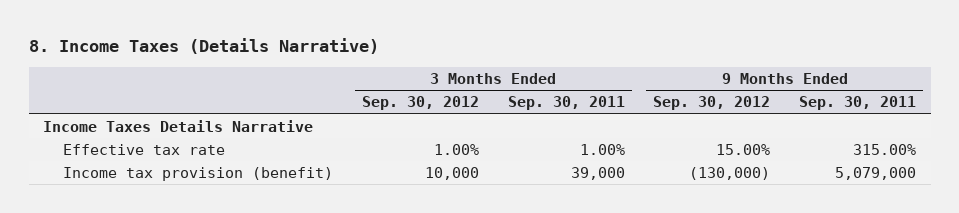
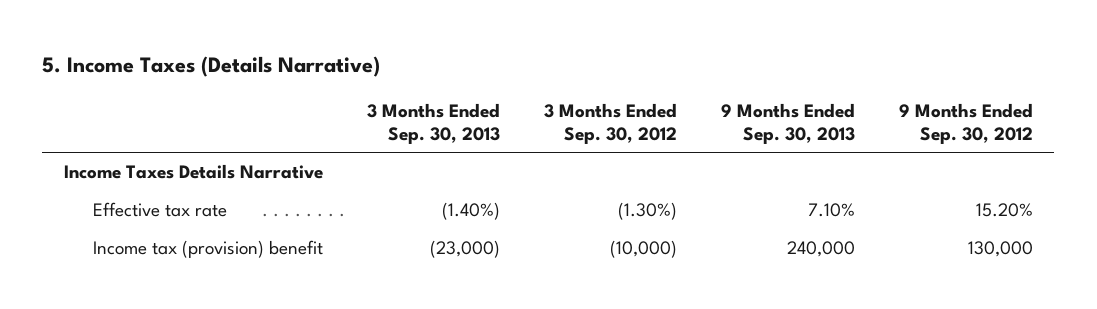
[28,37,379,54] 8. Income Taxes (Details Narrative) -> [42,56,381,78] 5. Income Taxes (Details Narrative)
[507,96,625,111] Sep. 30, 2011 -> none
[799,96,917,111] Sep. 30, 2011 -> none
none -> [367,102,501,144] 3 Months Ended Sep. 30, 2013
none -> [720,102,855,144] 9 Months Ended Sep. 30, 2013
[433,144,479,156] 1.00% -> [617,202,677,221] (1.30%)
[716,144,771,156] 15.00% -> [975,203,1033,218] 15.20%
[63,167,334,182] Income tax provision (benefit) -> [92,240,323,259] Income tax (provision) benefit
[424,167,479,181] 10,000 -> [609,240,677,259] (10,000)
[689,167,771,181] (130,000) -> [967,241,1033,258] 130,000

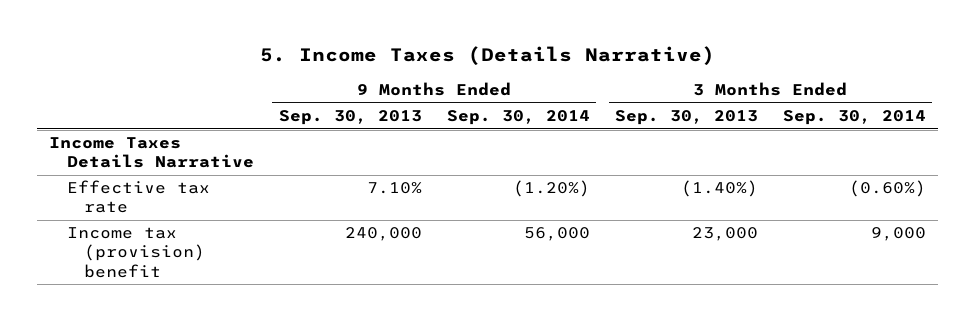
[543,102,677,144] 3 Months Ended Sep. 30, 2012 -> none
[898,102,1033,144] 9 Months Ended Sep. 30, 2012 -> none
none -> [446,110,590,126] Sep. 30, 2014
none -> [782,110,926,126] Sep. 30, 2014
[430,240,501,259] (23,000) -> [691,227,758,242] 23,000

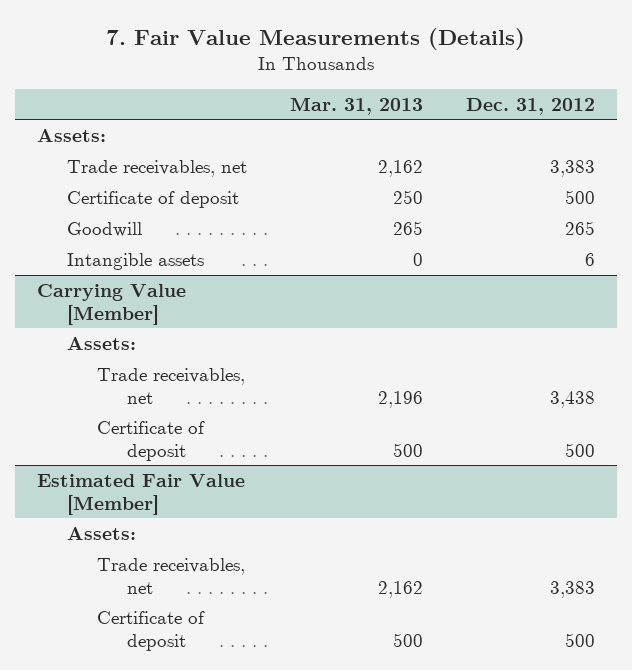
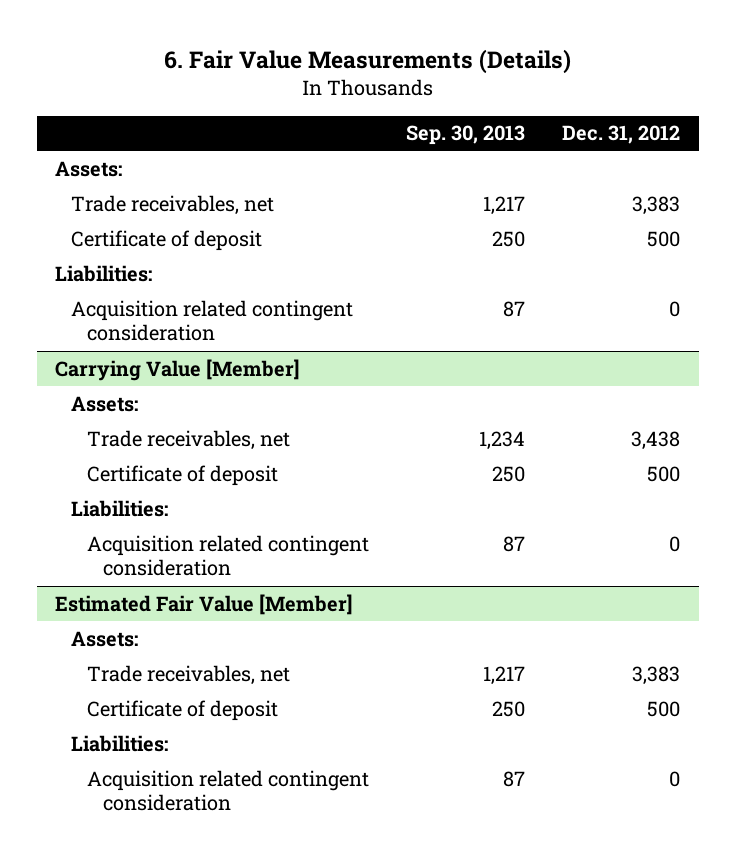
[106,27,526,50] 7. Fair Value Measurements (Details) -> [163,49,571,75] 6. Fair Value Measurements (Details)
[290,96,424,115] Mar. 31, 2013 -> none
none -> [406,125,526,146] Sep. 30, 2013
[66,221,142,237] Goodwill -> none
[66,252,204,270] Intangible assets -> none
none -> [55,264,153,282] Liabilities:
none -> [71,299,354,342] Acquisition related contingent consideration
none -> [71,499,169,517] Liabilities:
none -> [87,534,370,577] Acquisition related contingent consideration
none -> [71,734,169,752] Liabilities:
none -> [87,769,370,812] Acquisition related contingent consideration

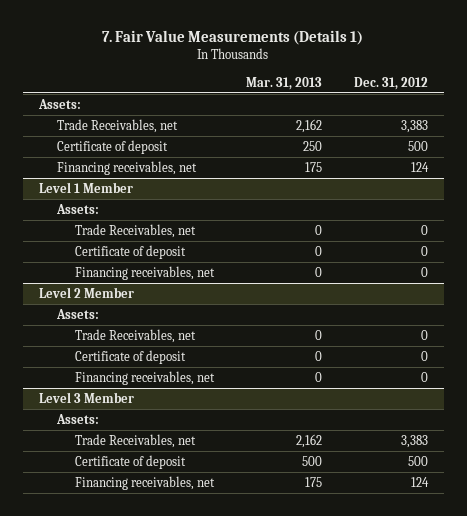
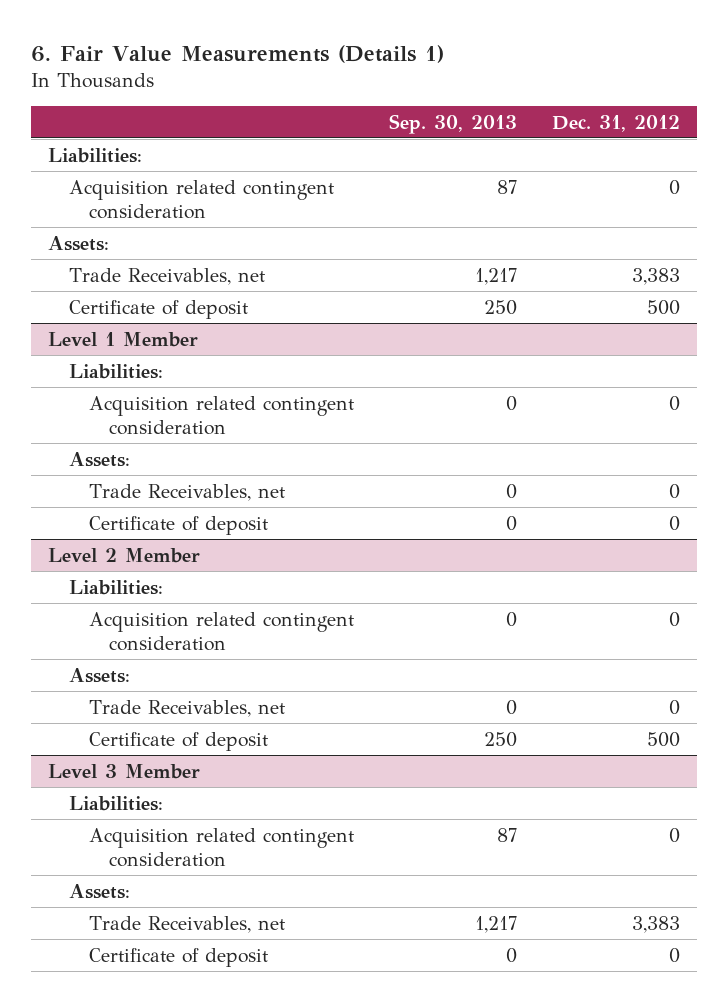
[102,30,364,46] 7. Fair Value Measurements (Details 1) -> [30,44,444,63] 6. Fair Value Measurements (Details 1)
[245,76,322,90] Mar. 31, 2013 -> none
none -> [388,113,517,134] Sep. 30, 2013
none -> [48,147,143,163] Liabilities:
none -> [68,179,334,219] Acquisition related contingent consideration
[56,160,197,175] Financing receivables, net -> none
none -> [68,363,163,379] Liabilities:
none -> [89,395,355,435] Acquisition related contingent consideration
[74,265,215,280] Financing receivables, net -> none
none -> [68,579,163,595] Liabilities:
none -> [89,611,355,651] Acquisition related contingent consideration
[74,370,215,385] Financing receivables, net -> none
[420,350,428,361] 0 -> [646,731,680,747] 500
none -> [68,795,163,811] Liabilities:
none -> [89,827,355,867] Acquisition related contingent consideration
[74,475,215,490] Financing receivables, net -> none
[407,455,428,466] 500 -> [668,947,680,963] 0

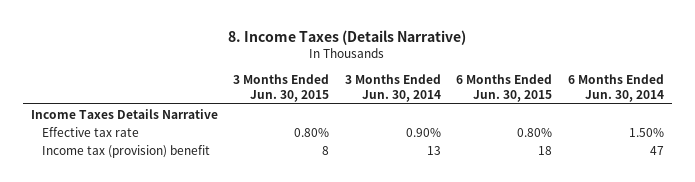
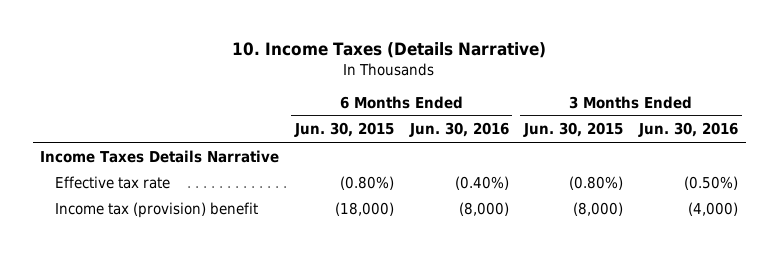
[228,29,467,45] 8. Income Taxes (Details Narrative) -> [232,42,547,59] 10. Income Taxes (Details Narrative)
[344,74,441,103] 3 Months Ended Jun. 30, 2014 -> none
[567,74,664,103] 6 Months Ended Jun. 30, 2014 -> none
none -> [408,122,509,138] Jun. 30, 2016
none -> [637,122,738,138] Jun. 30, 2016
[294,127,330,137] 0.80% -> [569,175,624,190] (0.80%)
[517,127,553,137] 0.80% -> [339,175,394,190] (0.80%)
[322,145,330,155] 8 -> [573,201,624,216] (8,000)
[538,145,553,155] 18 -> [334,201,394,216] (18,000)

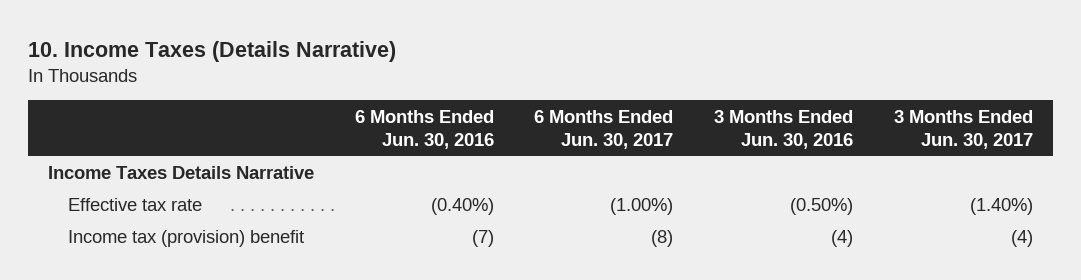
[293,122,394,138] Jun. 30, 2015 -> none
[523,122,624,138] Jun. 30, 2015 -> none
none -> [534,109,674,149] 6 Months Ended Jun. 30, 2017
none -> [893,109,1033,149] 3 Months Ended Jun. 30, 2017
[458,201,509,216] (8,000) -> [471,229,494,247] (7)
[687,201,738,216] (4,000) -> [831,229,854,247] (4)

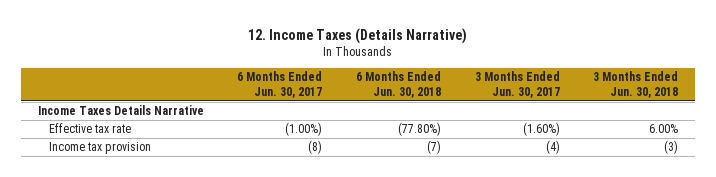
[27,40,396,62] 10. Income Taxes (Details Narrative) -> [248,27,468,44] 12. Income Taxes (Details Narrative)
[354,109,494,149] 6 Months Ended Jun. 30, 2016 -> none
[714,109,854,149] 3 Months Ended Jun. 30, 2016 -> none
none -> [356,71,442,99] 6 Months Ended Jun. 30, 2018
none -> [593,71,679,99] 3 Months Ended Jun. 30, 2018
[969,197,1033,215] (1.40%) -> [522,122,560,137] (1.60%)
[68,229,305,247] Income tax (provision) benefit -> [49,142,152,155] Income tax provision

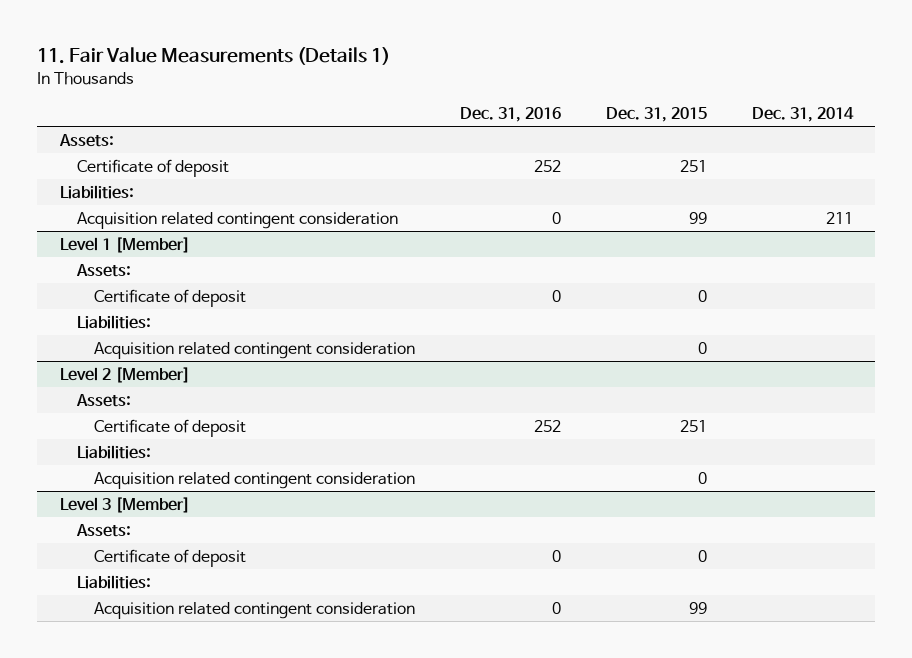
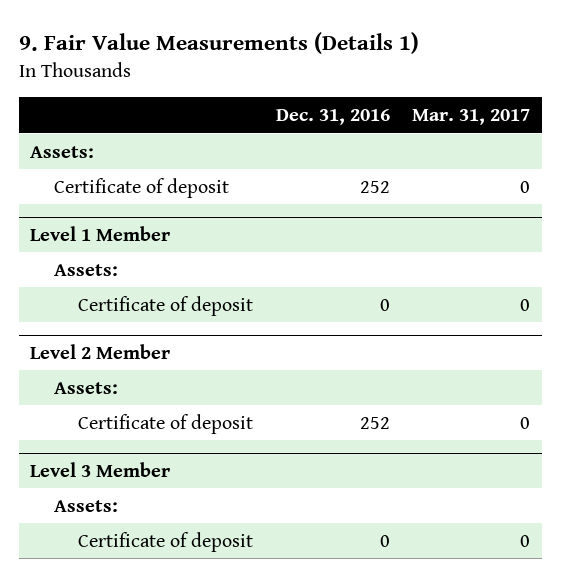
[37,47,391,66] 11. Fair Value Measurements (Details 1) -> [19,32,420,55] 9. Fair Value Measurements (Details 1)
[605,107,707,123] Dec. 31, 2015 -> none
[751,107,854,123] Dec. 31, 2014 -> none
none -> [412,109,531,126] Mar. 31, 2017
[59,184,134,199] Liabilities: -> none
[76,211,398,229] Acquisition related contingent consideration -> none
[59,236,190,253] Level 1 [Member] -> [30,225,171,241] Level 1 Member
[76,314,151,329] Liabilities: -> none
[93,341,415,359] Acquisition related contingent consideration -> none
[59,366,190,383] Level 2 [Member] -> [30,343,171,359] Level 2 Member
[76,444,151,459] Liabilities: -> none
[93,471,415,489] Acquisition related contingent consideration -> none
[59,496,190,513] Level 3 [Member] -> [30,461,171,477] Level 3 Member
[76,574,151,589] Liabilities: -> none
[93,601,415,619] Acquisition related contingent consideration -> none

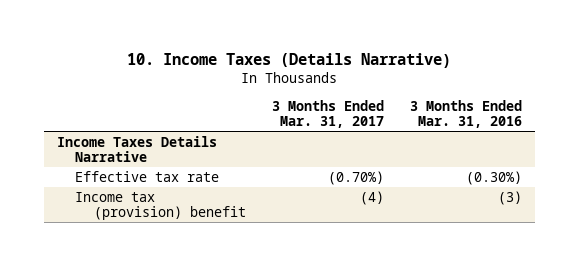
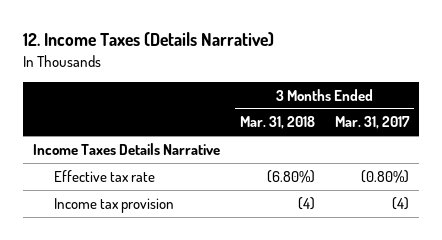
[127,52,452,68] 10. Income Taxes (Details Narrative) -> [23,32,275,47] 12. Income Taxes (Details Narrative)
[409,99,522,129] 3 Months Ended Mar. 31, 2016 -> none
none -> [240,116,316,130] Mar. 31, 2018
[327,170,384,185] (0.70%) -> [361,169,410,183] (0.80%)
[75,191,247,221] Income tax (provision) benefit -> [53,197,174,213] Income tax provision

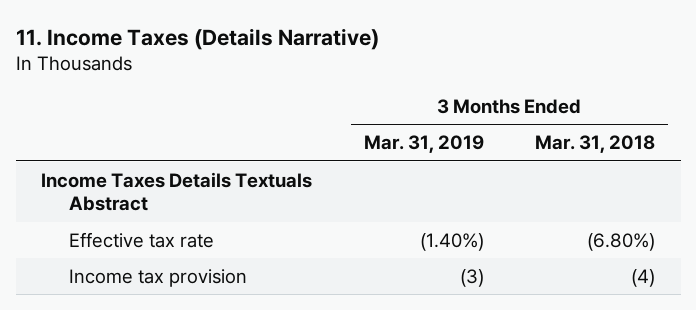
[23,32,275,47] 12. Income Taxes (Details Narrative) -> [15,27,379,50] 11. Income Taxes (Details Narrative)
[335,116,411,130] Mar. 31, 2017 -> none
none -> [363,135,484,154] Mar. 31, 2019
[33,142,221,155] Income Taxes Details Narrative -> [41,171,313,212] Income Taxes Details Textuals Abstract

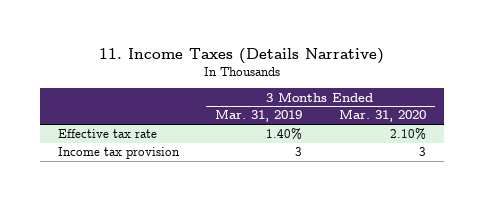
[535,135,656,154] Mar. 31, 2018 -> none
none -> [338,109,426,123] Mar. 31, 2020
[41,171,313,212] Income Taxes Details Textuals Abstract -> none
[419,232,484,251] (1.40%) -> [266,128,303,141] 1.40%
[459,268,484,287] (3) -> [295,147,303,157] 3

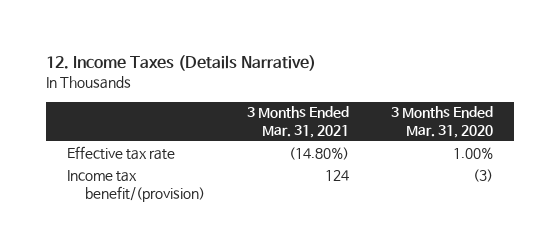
[98,48,384,65] 11. Income Taxes (Details Narrative) -> [46,55,317,72] 12. Income Taxes (Details Narrative)
[215,109,303,123] Mar. 31, 2019 -> none
none -> [246,106,349,139] 3 Months Ended Mar. 31, 2021
[389,128,426,141] 2.10% -> [452,146,493,159] 1.00%
[58,147,181,160] Income tax provision -> [67,169,205,202] Income tax benefit/(provision)
[418,147,426,157] 3 -> [472,168,493,182] (3)

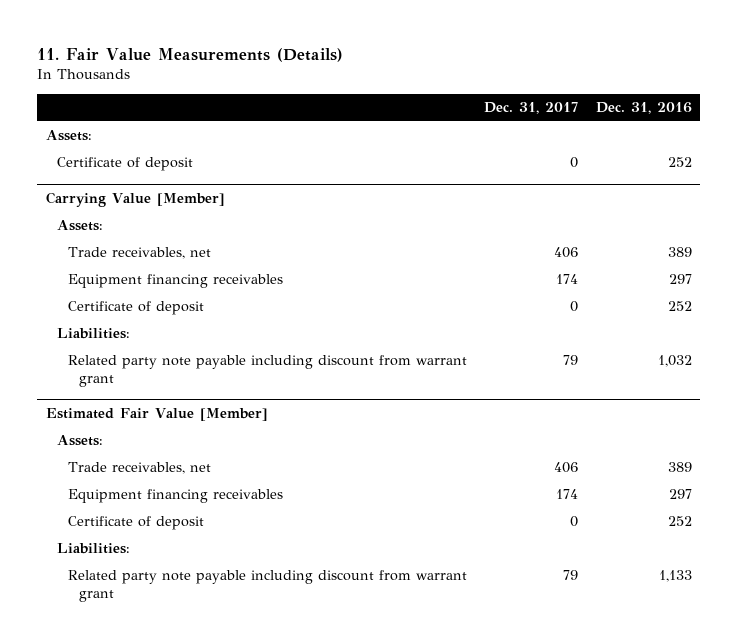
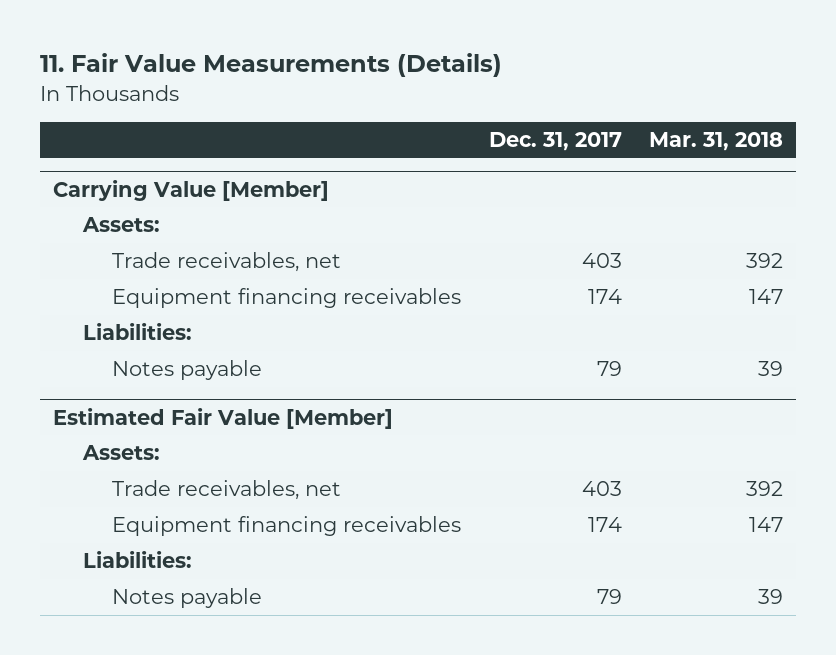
[595,102,692,115] Dec. 31, 2016 -> none
none -> [648,132,783,152] Mar. 31, 2018
[45,130,92,142] Assets: -> none
[56,157,193,172] Certificate of deposit -> none
[554,247,579,259] 406 -> [581,253,622,269] 403
[67,301,204,316] Certificate of deposit -> none
[67,355,467,387] Related party note payable including discount from warrant grant -> none
none -> [112,360,263,381] Notes payable
[554,462,579,474] 406 -> [581,481,622,497] 403
[67,516,204,531] Certificate of deposit -> none
[67,570,467,602] Related party note payable including discount from warrant grant -> none
none -> [112,588,263,609] Notes payable

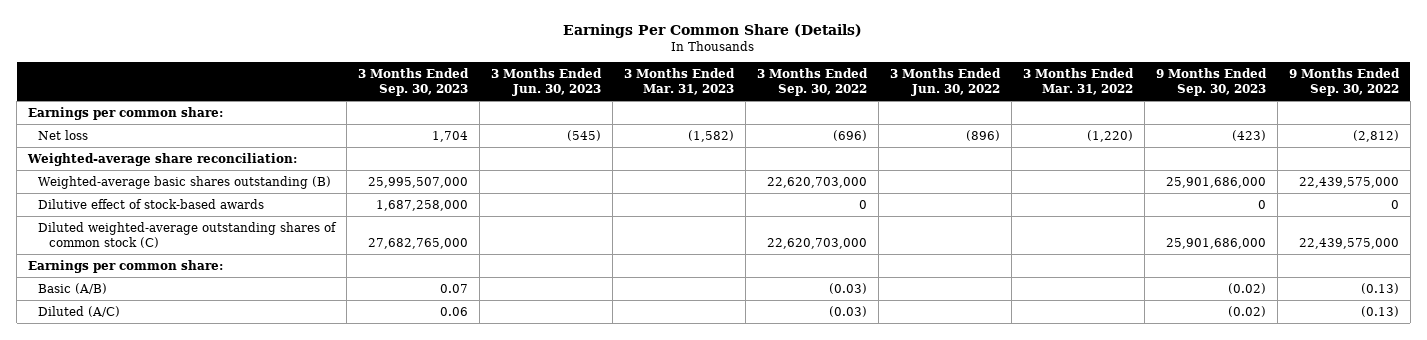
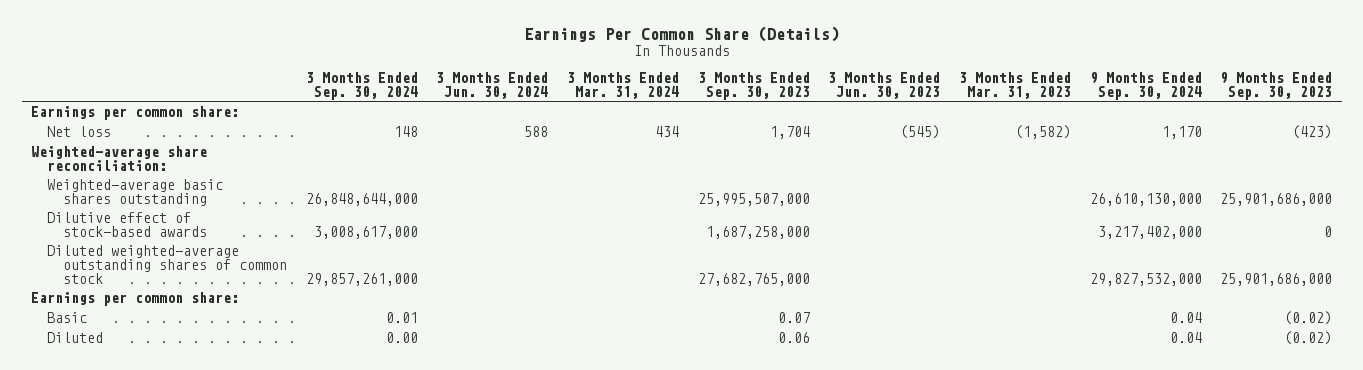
[757,68,869,97] 3 Months Ended Sep. 30, 2022 -> none
[889,68,1001,97] 3 Months Ended Jun. 30, 2022 -> none
[1022,68,1134,96] 3 Months Ended Mar. 31, 2022 -> none
[1288,68,1400,97] 9 Months Ended Sep. 30, 2022 -> none
none -> [305,72,418,100] 3 Months Ended Sep. 30, 2024
none -> [436,72,549,99] 3 Months Ended Jun. 30, 2024
none -> [566,72,679,99] 3 Months Ended Mar. 31, 2024
none -> [1089,72,1202,100] 9 Months Ended Sep. 30, 2024
[38,175,332,189] Weighted-average basic shares outstanding (B) -> [46,179,223,207] Weighted-average basic shares outstanding
[38,221,338,248] Diluted weighted-average outstanding shares of common stock (C) -> [46,245,287,285] Diluted weighted-average outstanding shares of common stock
[38,282,108,294] Basic (A/B) -> [46,312,87,324] Basic
[38,305,121,317] Diluted (A/C) -> [46,332,103,344] Diluted

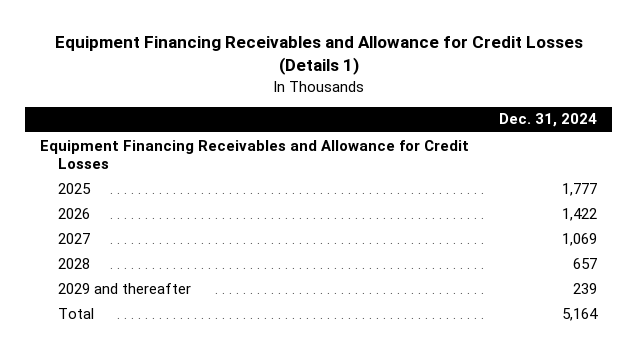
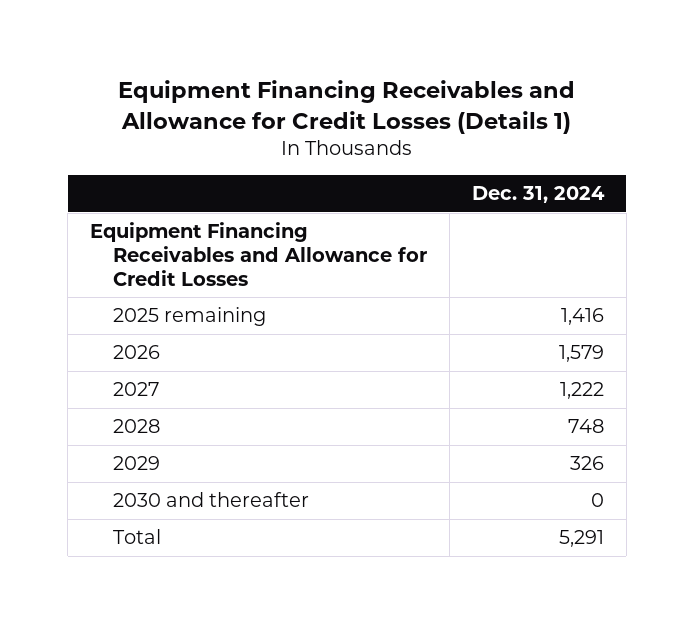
[57,182,91,194] 2025 -> [113,307,267,327] 2025 remaining
[562,182,598,196] 1,777 -> [561,308,605,326] 1,416
[562,207,598,221] 1,422 -> [559,345,605,363] 1,579
[562,232,598,246] 1,069 -> [560,382,605,400] 1,222
[573,257,598,269] 657 -> [568,419,605,434] 748
none -> [113,456,161,471] 2029
[57,282,191,294] 2029 and thereafter -> [113,492,310,508] 2030 and thereafter
[573,282,598,294] 239 -> [591,493,605,508] 0
[562,307,599,321] 5,164 -> [559,530,605,548] 5,291

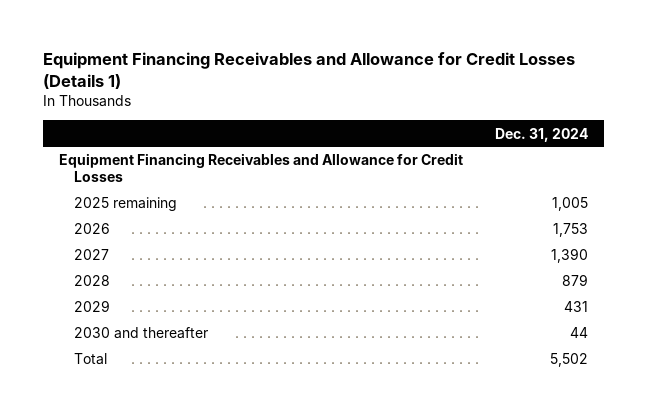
[561,308,605,326] 1,416 -> [551,197,588,212] 1,005
[559,345,605,363] 1,579 -> [552,223,588,238] 1,753
[560,382,605,400] 1,222 -> [550,248,588,264] 1,390
[568,419,605,434] 748 -> [561,274,588,287] 879
[570,456,605,471] 326 -> [563,301,588,313] 431
[591,493,605,508] 0 -> [569,327,588,339] 44
[559,530,605,548] 5,291 -> [549,353,588,368] 5,502

